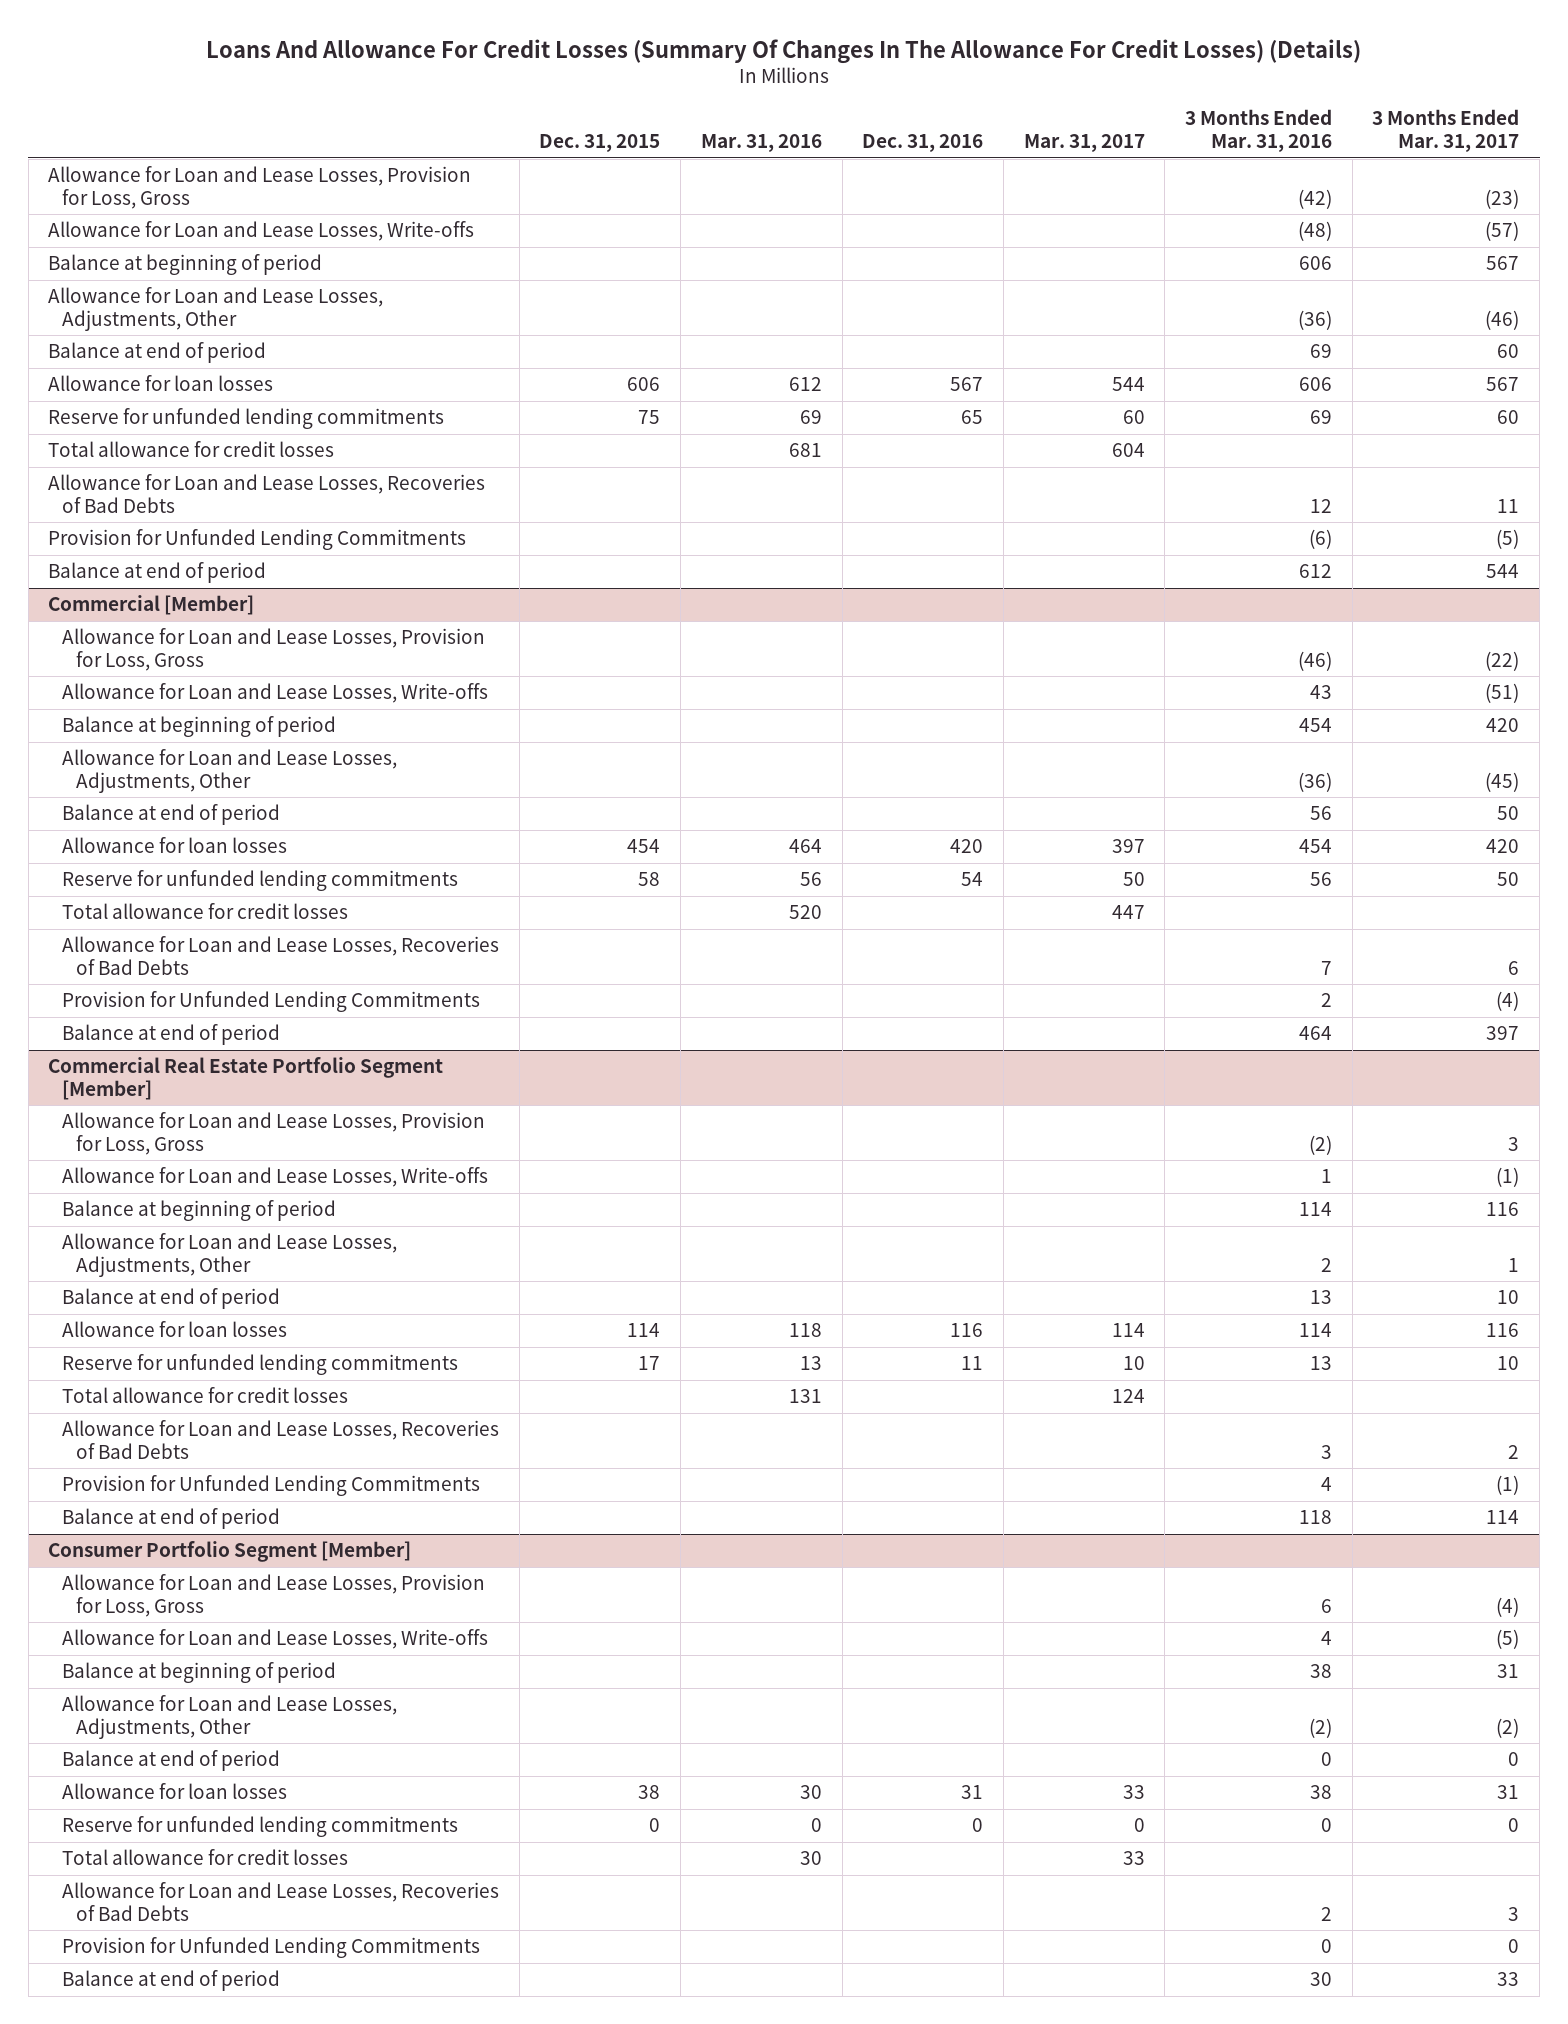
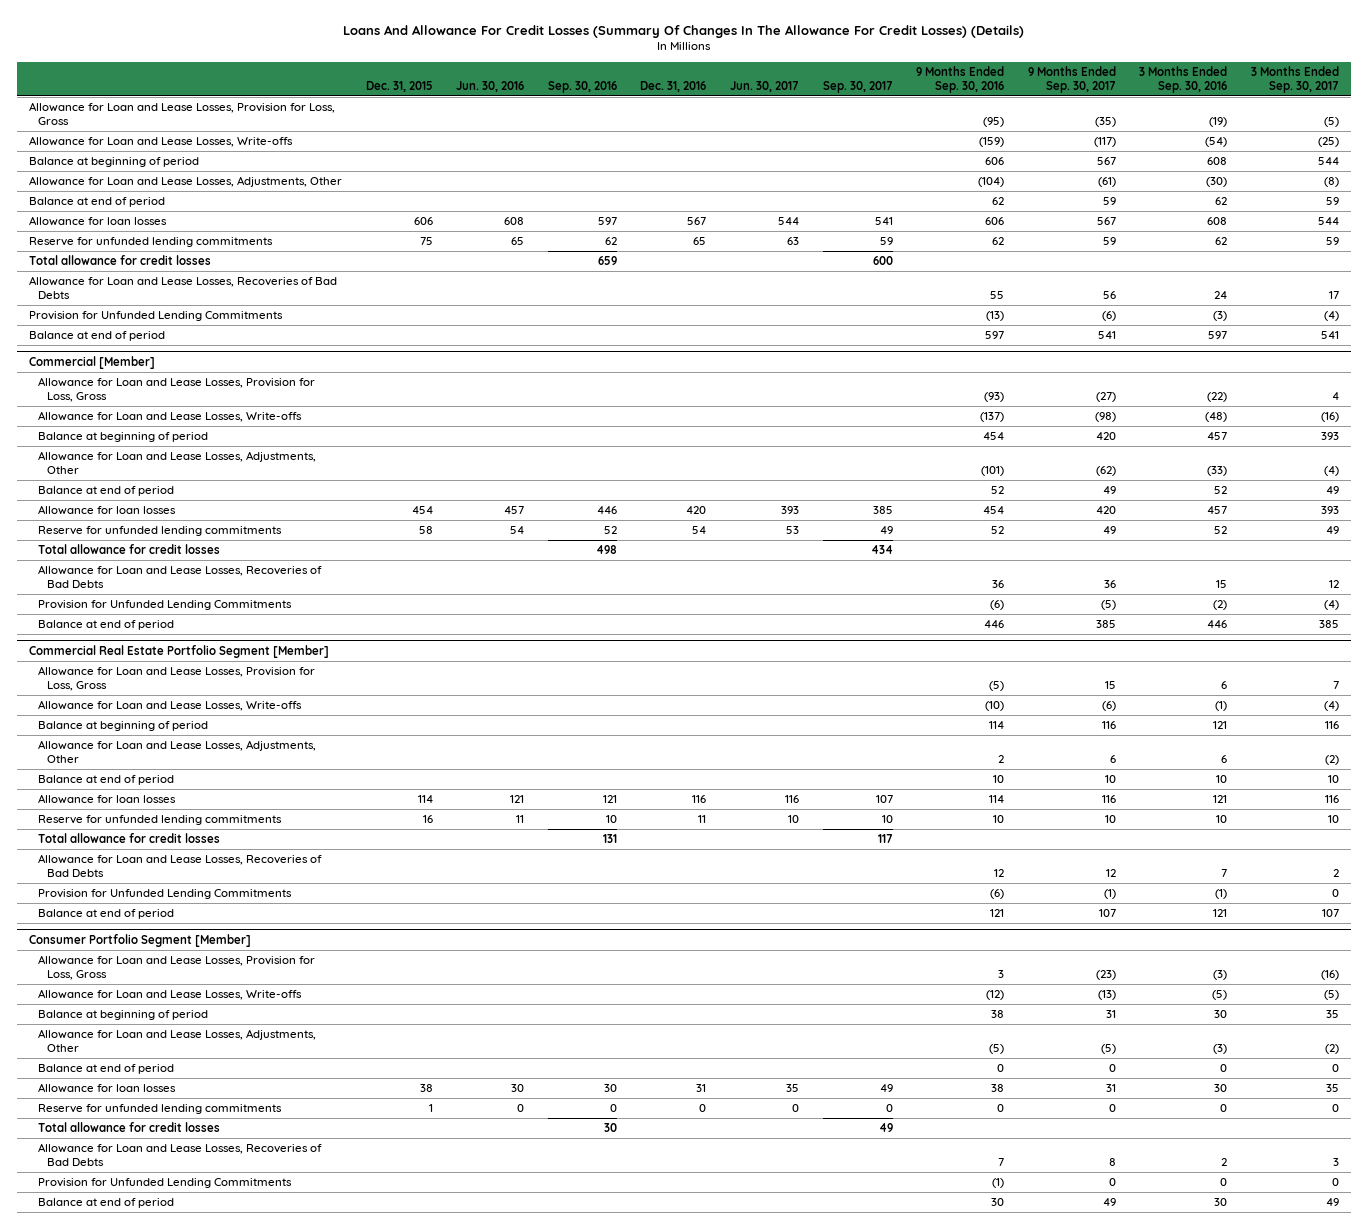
[700,134,822,153] Mar. 31, 2016 -> none
[1023,134,1145,153] Mar. 31, 2017 -> none
[1185,109,1333,153] 3 Months Ended Mar. 31, 2016 -> none
[1372,109,1520,153] 3 Months Ended Mar. 31, 2017 -> none
none -> [456,80,525,92] Jun. 30, 2016
none -> [547,80,617,93] Sep. 30, 2016
none -> [730,80,800,92] Jun. 30, 2017
none -> [822,80,893,93] Sep. 30, 2017
none -> [916,65,1005,93] 9 Months Ended Sep. 30, 2016
none -> [1027,65,1116,93] 9 Months Ended Sep. 30, 2017
none -> [1139,65,1228,93] 3 Months Ended Sep. 30, 2016
none -> [1250,65,1339,93] 3 Months Ended Sep. 30, 2017
[638,1356,661,1371] 17 -> [422,815,433,824] 16
[649,1818,661,1833] 0 -> [428,1104,433,1113] 1

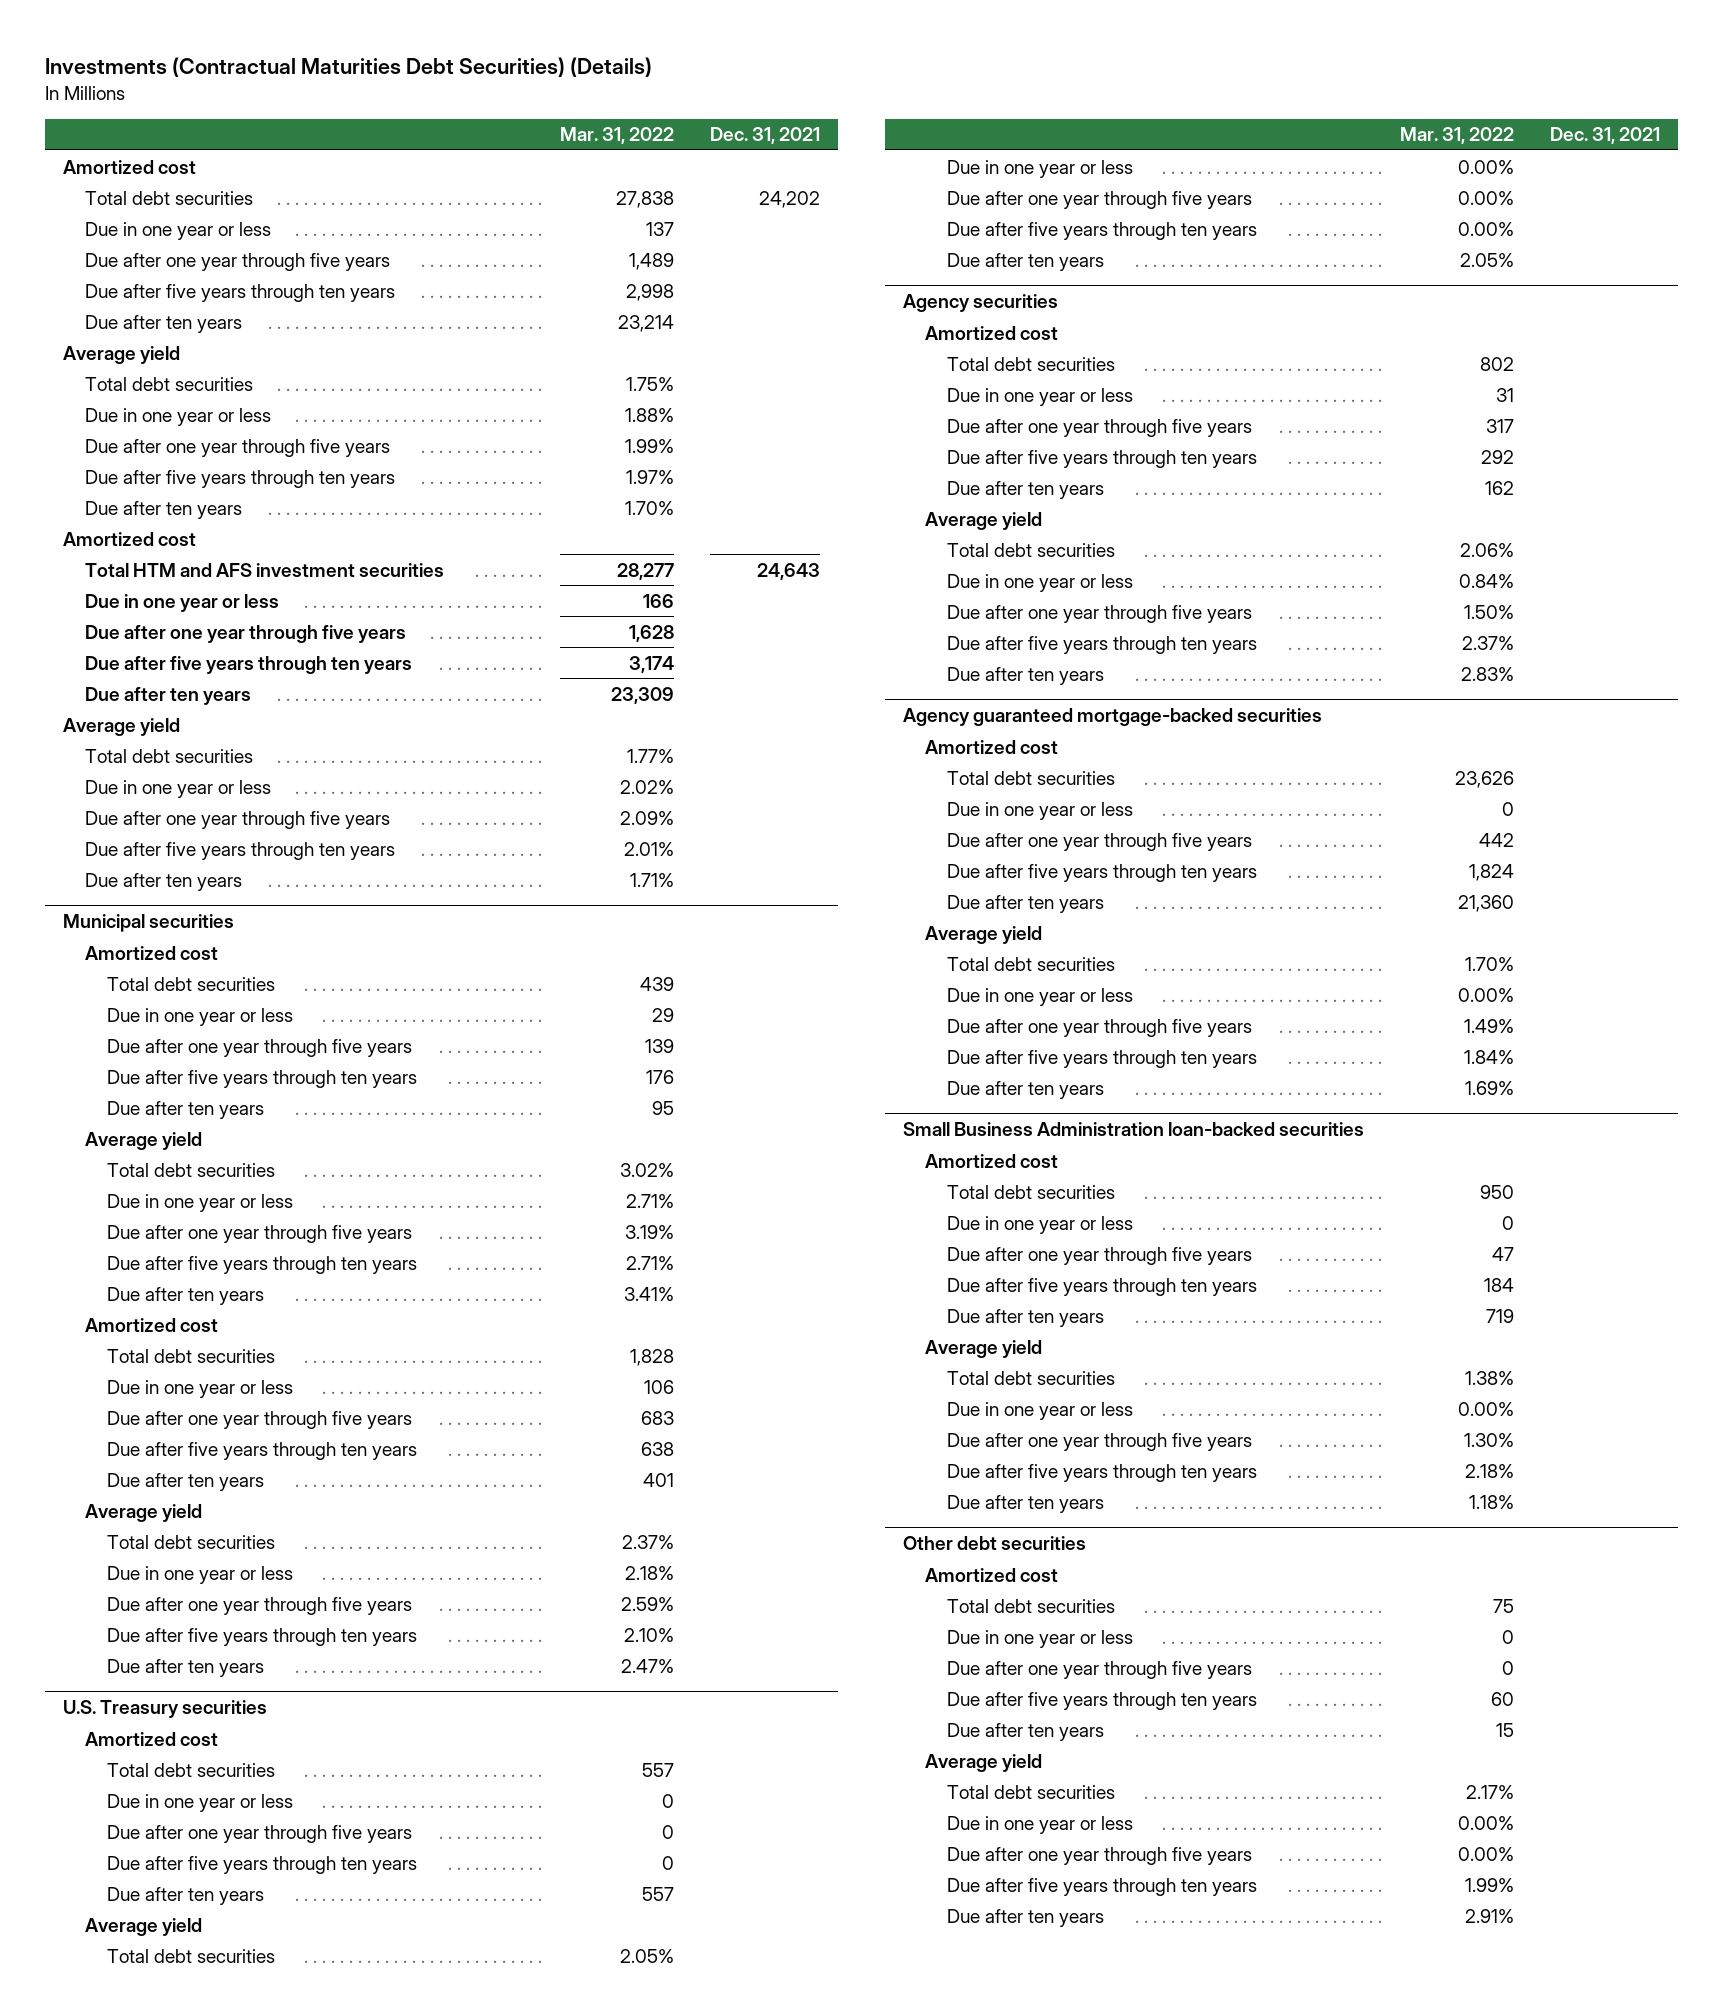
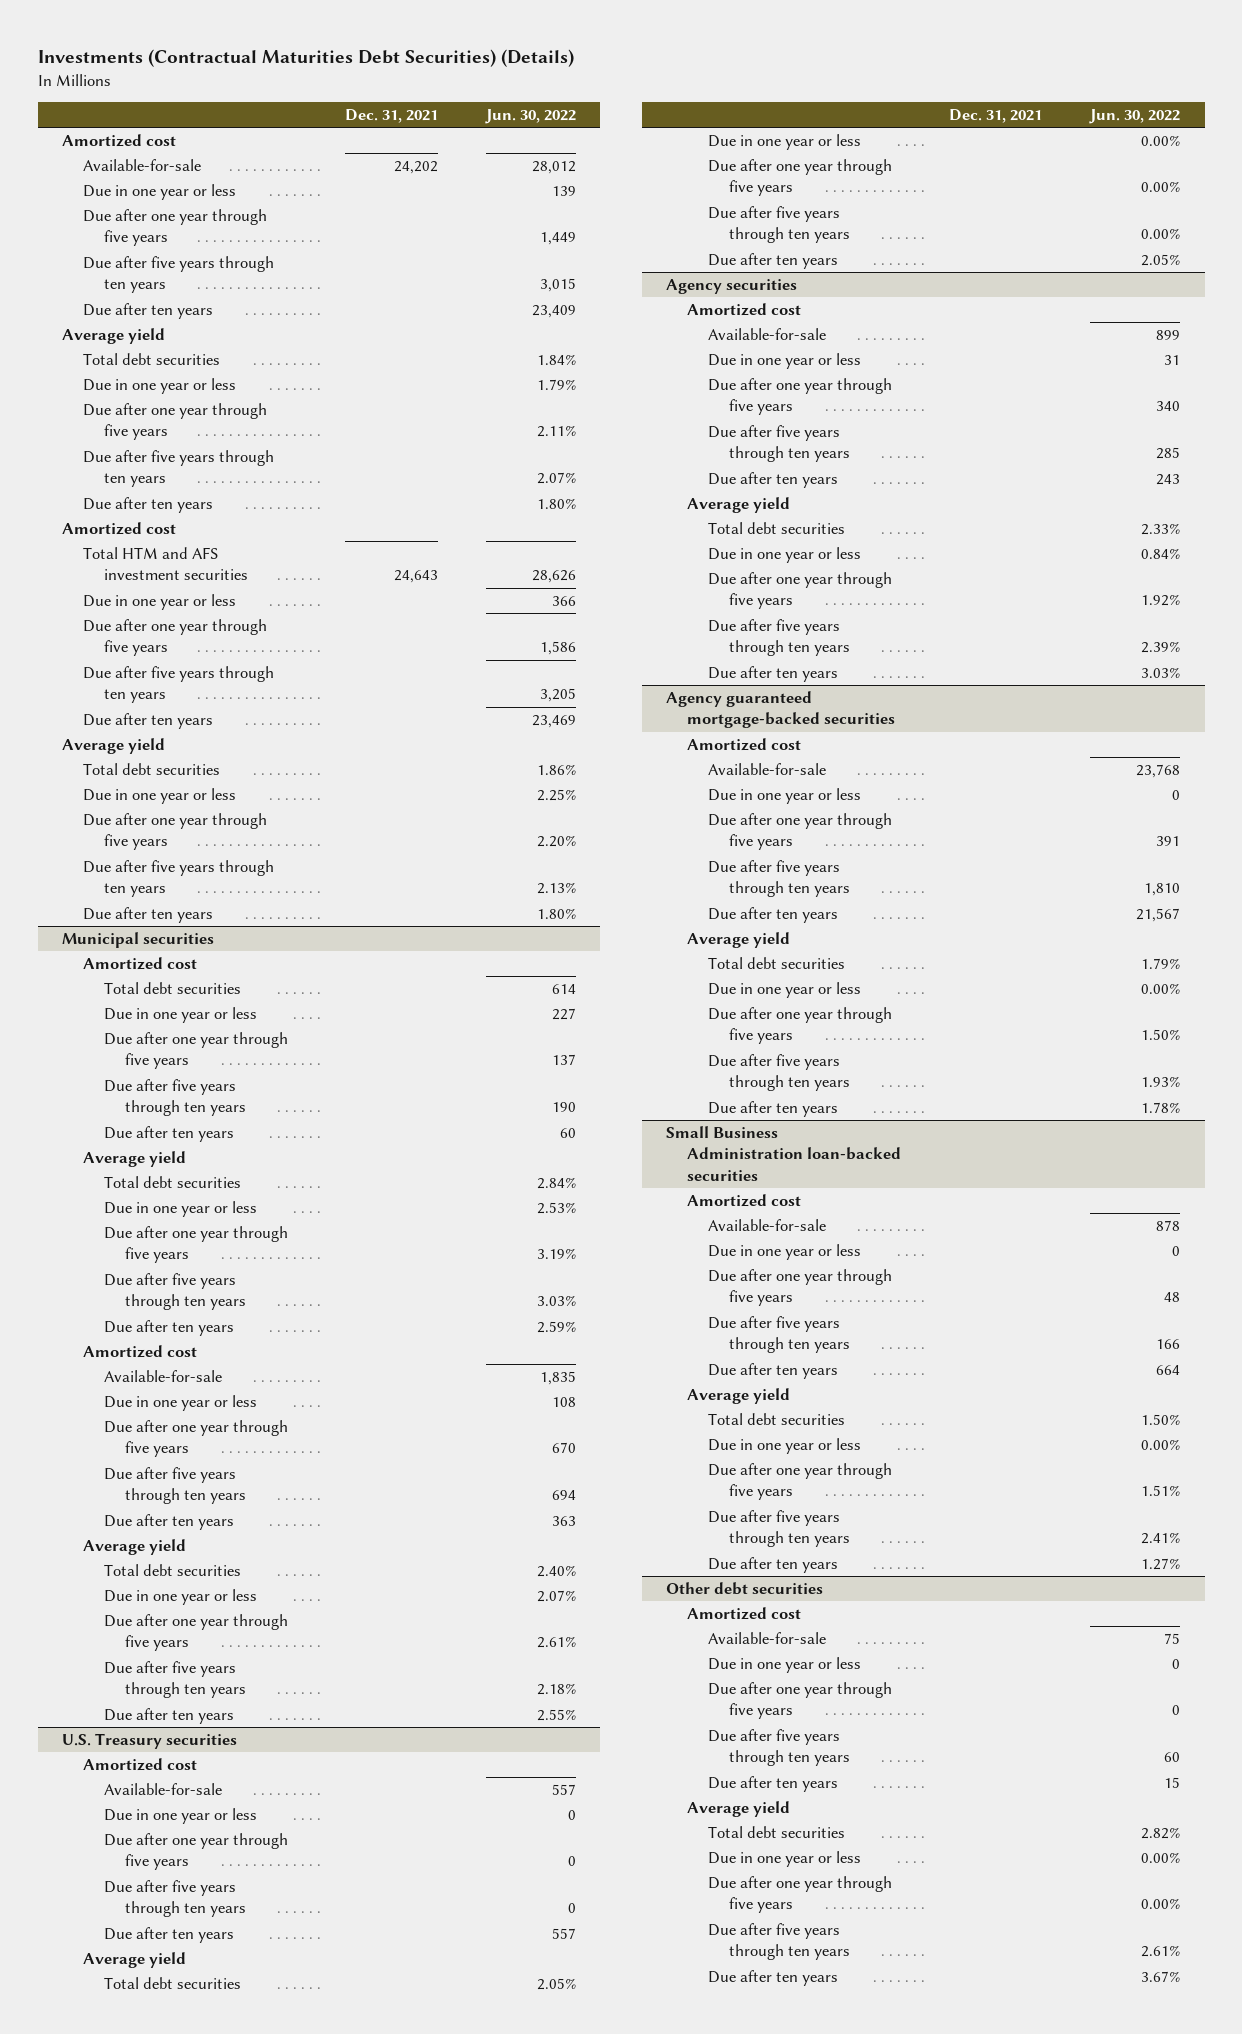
[559,127,674,145] Mar. 31, 2022 -> none
none -> [485,109,577,125] Jun. 30, 2022
[84,190,253,205] Total debt securities -> [82,159,201,172] Available-for-sale
[106,1348,275,1363] Total debt securities -> [103,1370,222,1383] Available-for-sale
[106,1762,275,1777] Total debt securities -> [103,1783,222,1796] Available-for-sale
[946,356,1115,371] Total debt securities -> [708,328,827,341] Available-for-sale
[946,770,1115,785] Total debt securities -> [708,763,827,776] Available-for-sale
[946,1184,1115,1199] Total debt securities -> [708,1219,827,1232] Available-for-sale
[946,1598,1115,1613] Total debt securities -> [708,1632,827,1645] Available-for-sale

